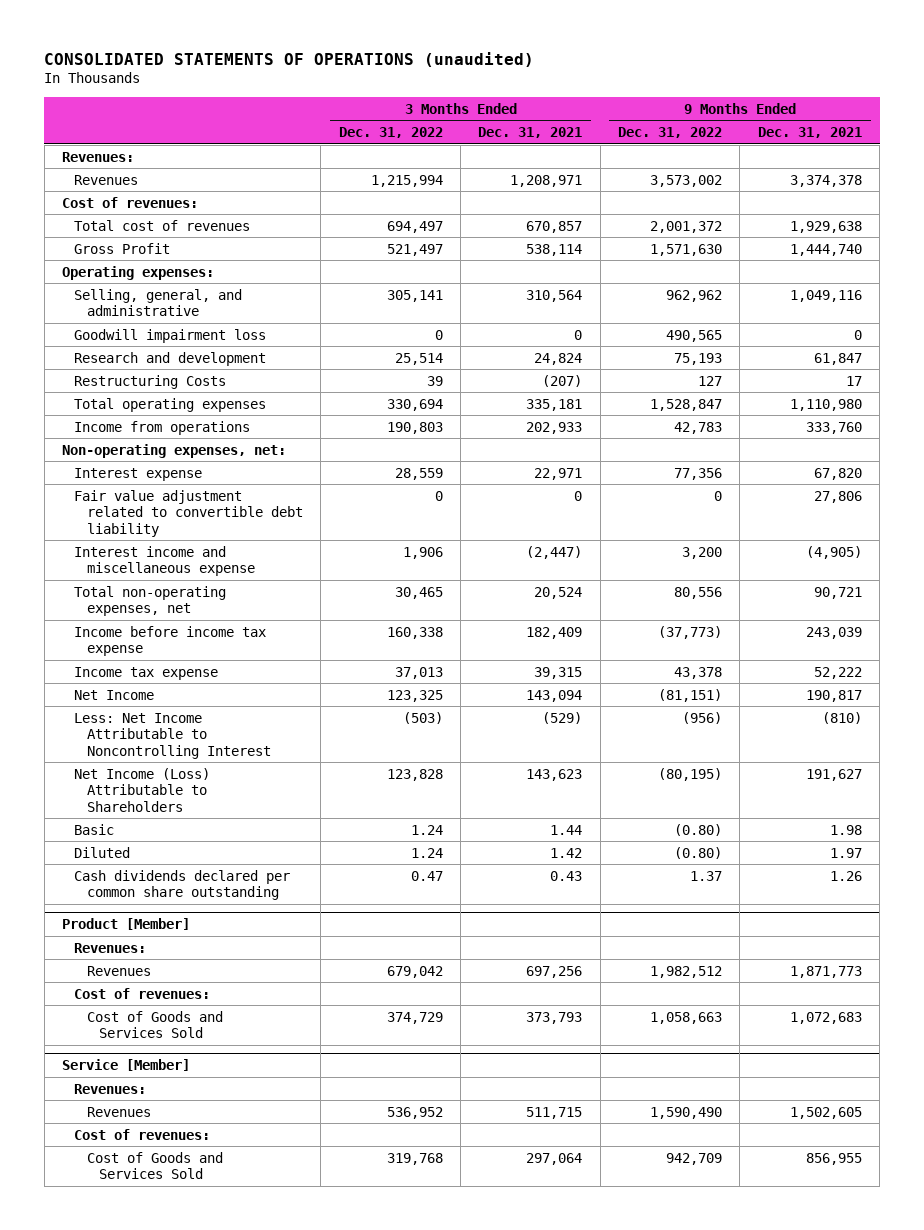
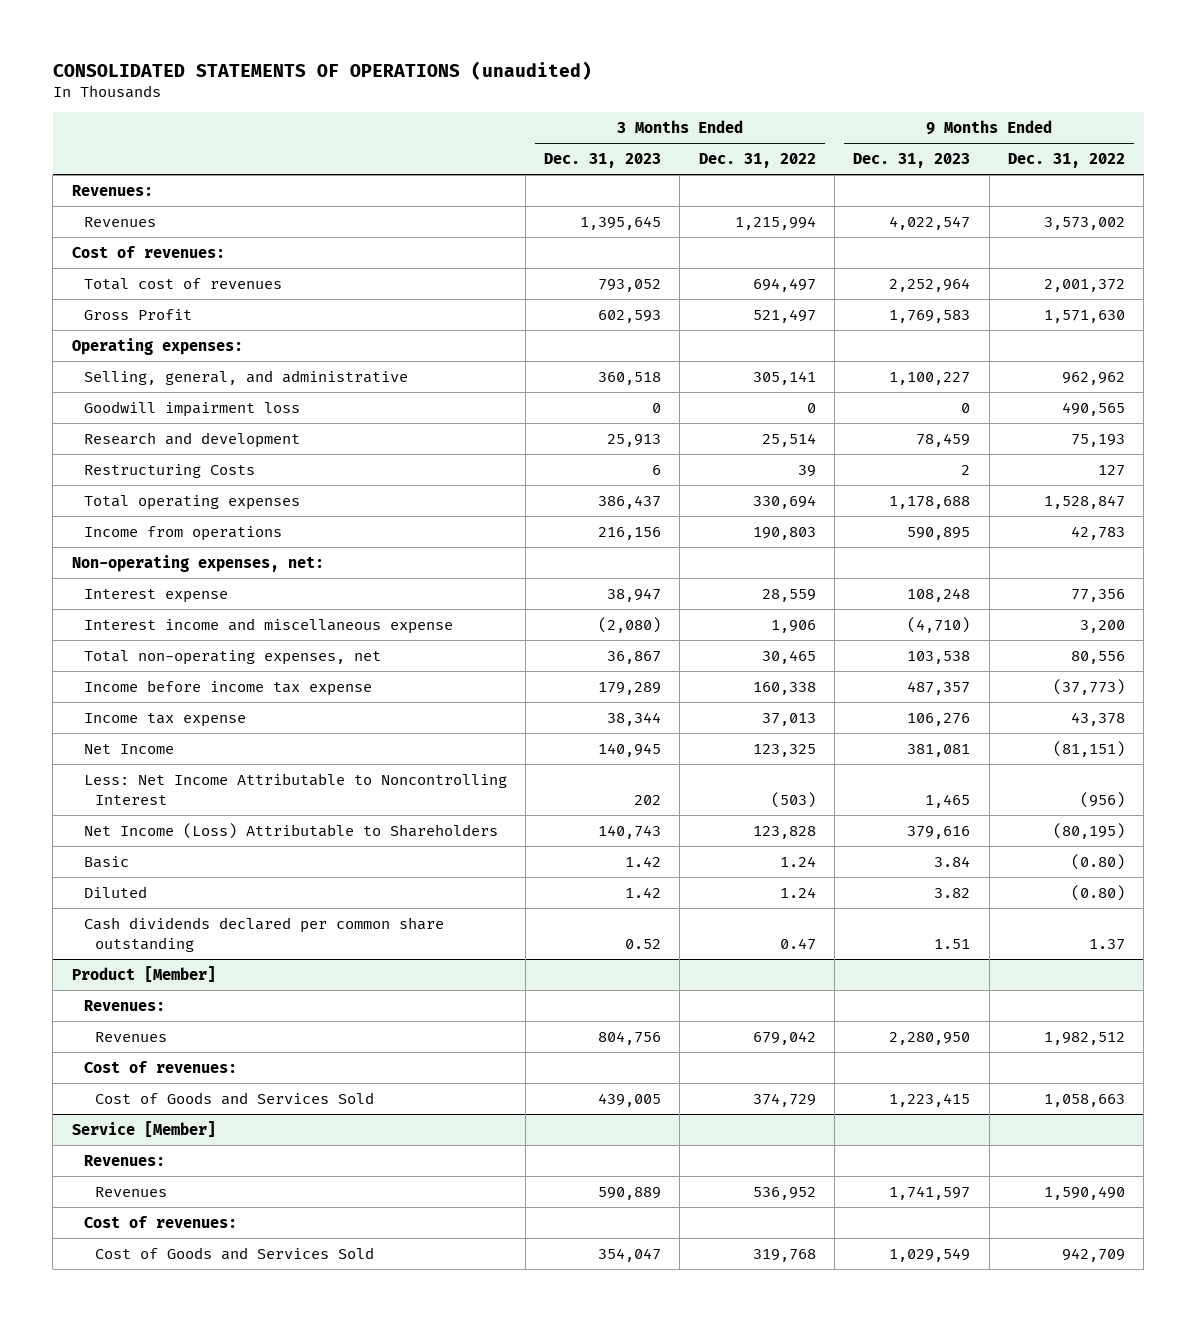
[478,126,583,138] Dec. 31, 2021 -> none
[757,126,862,138] Dec. 31, 2021 -> none
none -> [544,152,662,168] Dec. 31, 2023
none -> [853,152,971,168] Dec. 31, 2023
[74,489,303,537] Fair value adjustment related to convertible debt liability -> none

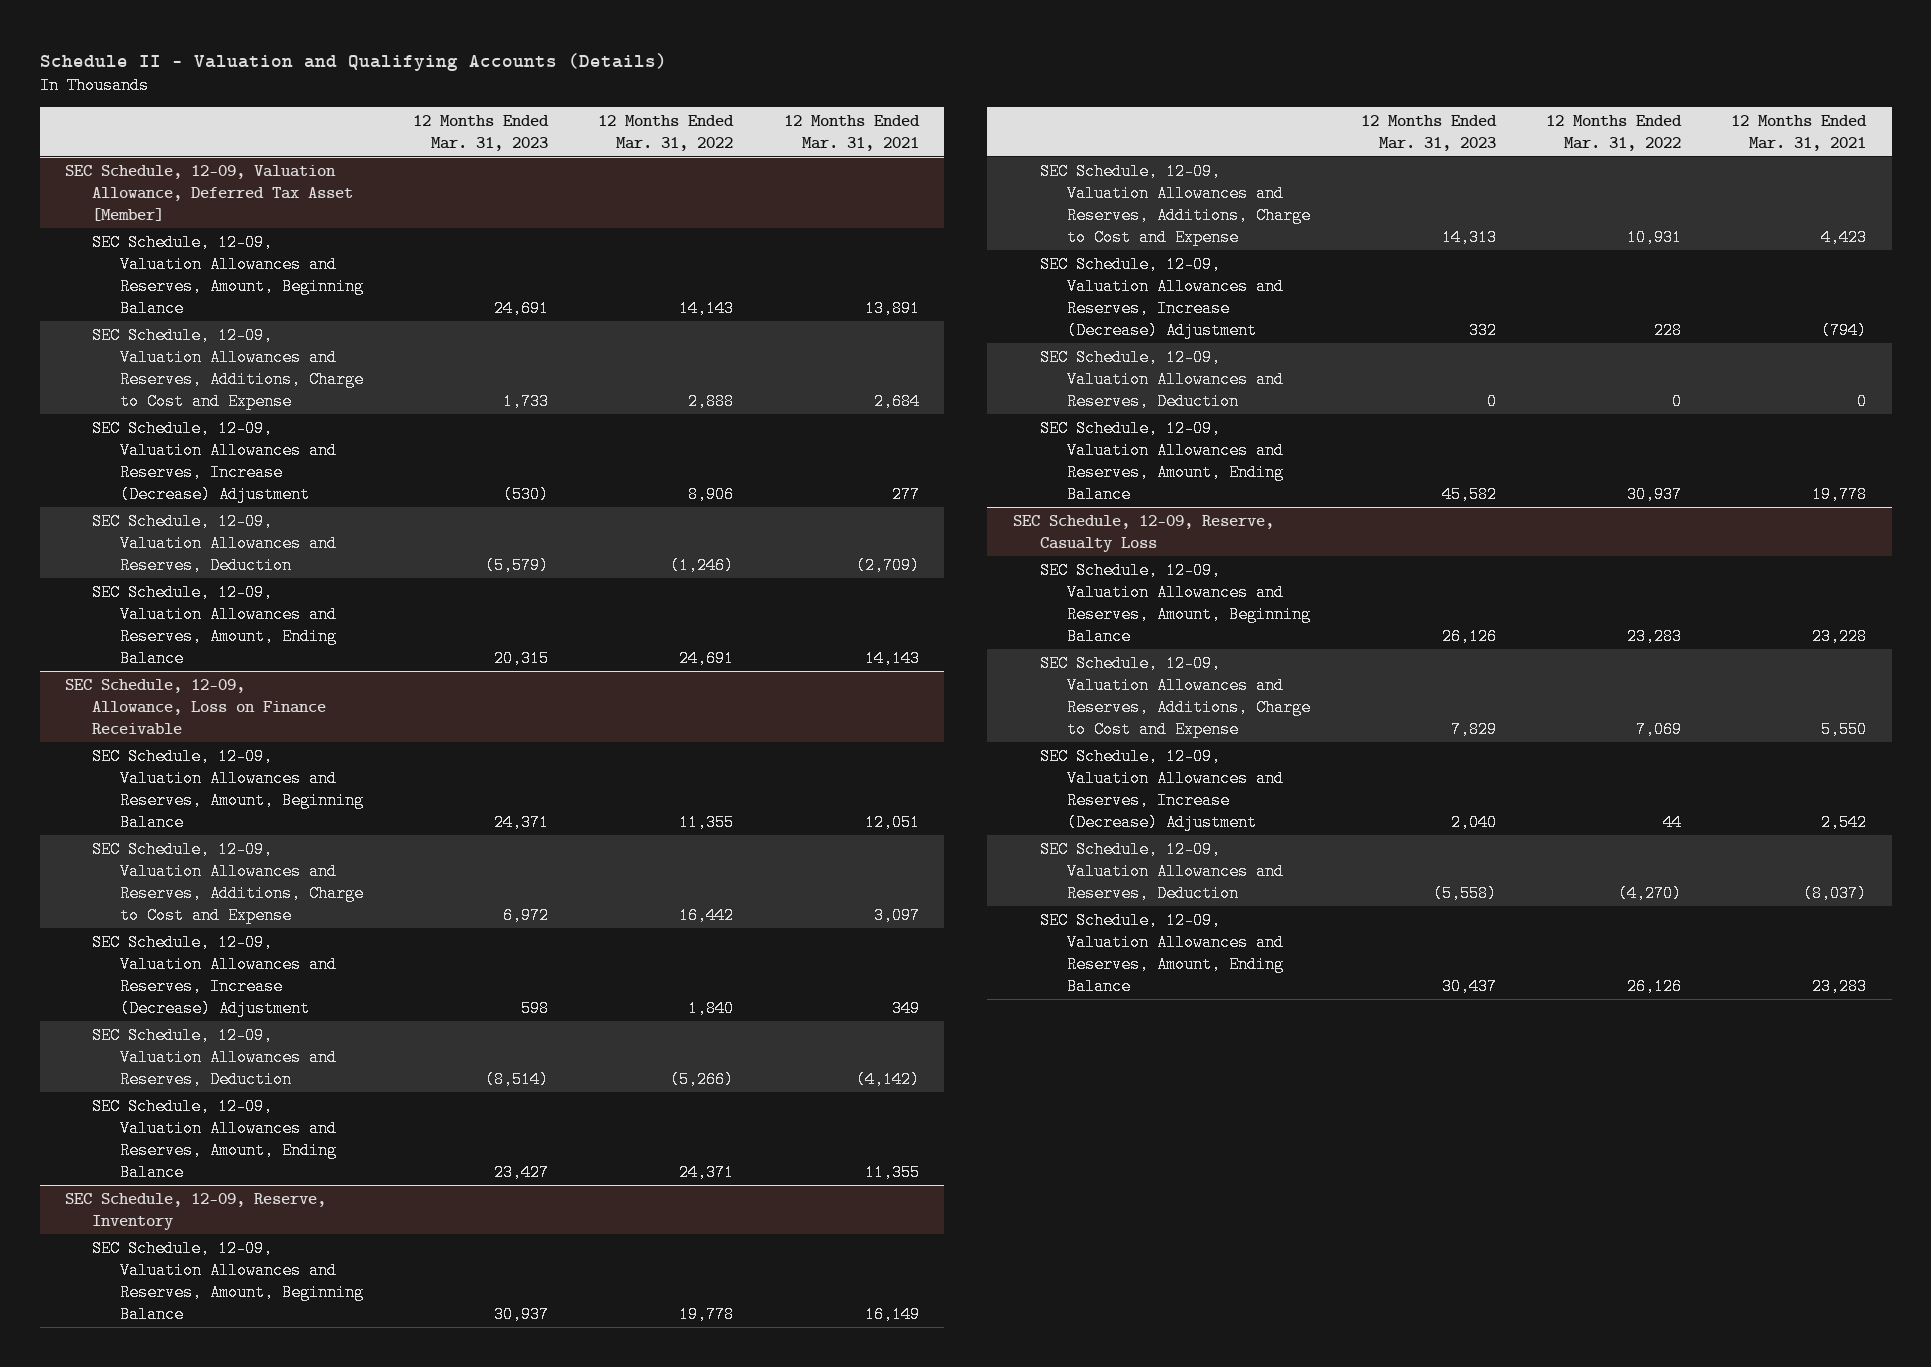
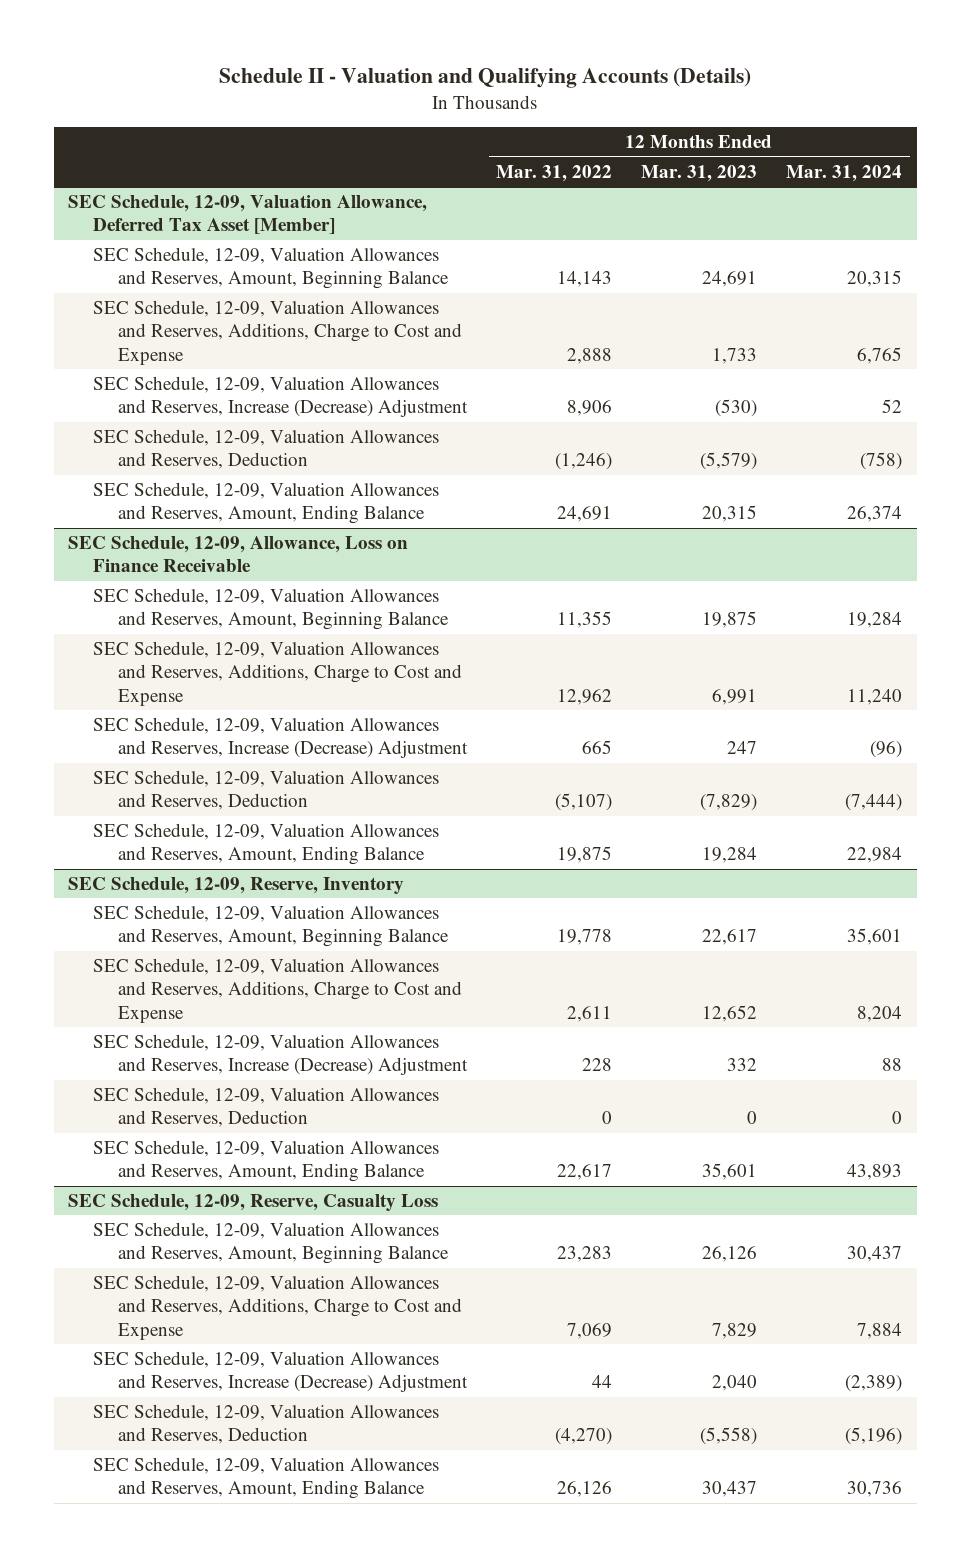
[783,114,920,151] 12 Months Ended Mar. 31, 2021 -> none
none -> [786,164,903,182] Mar. 31, 2024
[494,813,550,831] 24,371 -> [702,611,758,629] 19,875
[503,906,550,924] 6,972 -> [712,688,758,705] 6,991
[679,906,735,924] 16,442 -> [557,688,613,705] 12,962
[521,999,550,1017] 598 -> [727,741,758,755] 247
[688,999,735,1017] 1,840 -> [582,740,613,755] 665
[485,1070,550,1088] (8,514) -> [700,794,758,812] (7,829)
[670,1070,735,1088] (5,266) -> [555,793,613,812] (5,107)
[494,1163,550,1181] 23,427 -> [702,847,758,864] 19,284
[679,1163,735,1181] 24,371 -> [557,846,613,864] 19,875
[494,1305,550,1323] 30,937 -> [702,929,758,946] 22,617
[1441,228,1497,246] 14,313 -> [702,1004,758,1022] 12,652
[1627,228,1683,246] 10,931 -> [567,1005,613,1022] 2,611
[1441,485,1497,503] 45,582 -> [702,1163,758,1181] 35,601
[1627,485,1683,503] 30,937 -> [557,1164,613,1181] 22,617

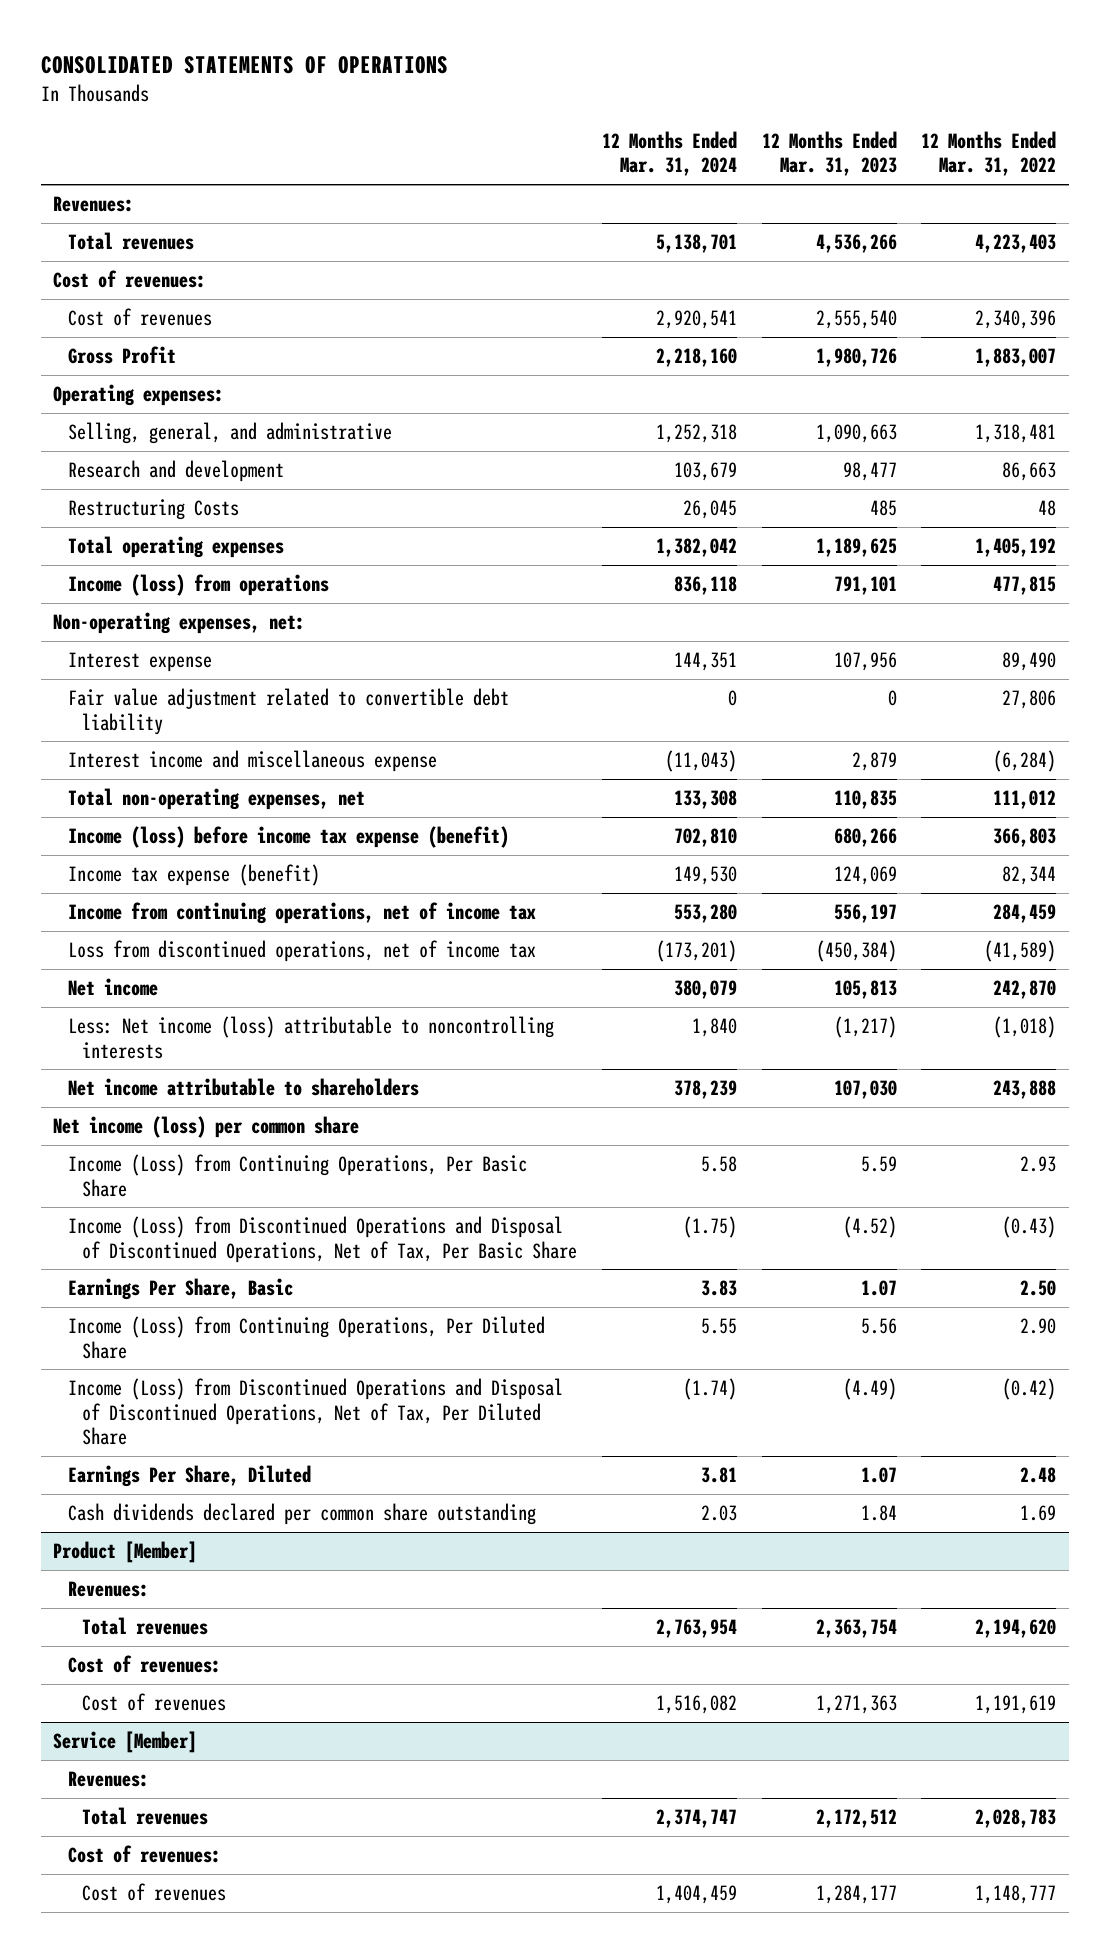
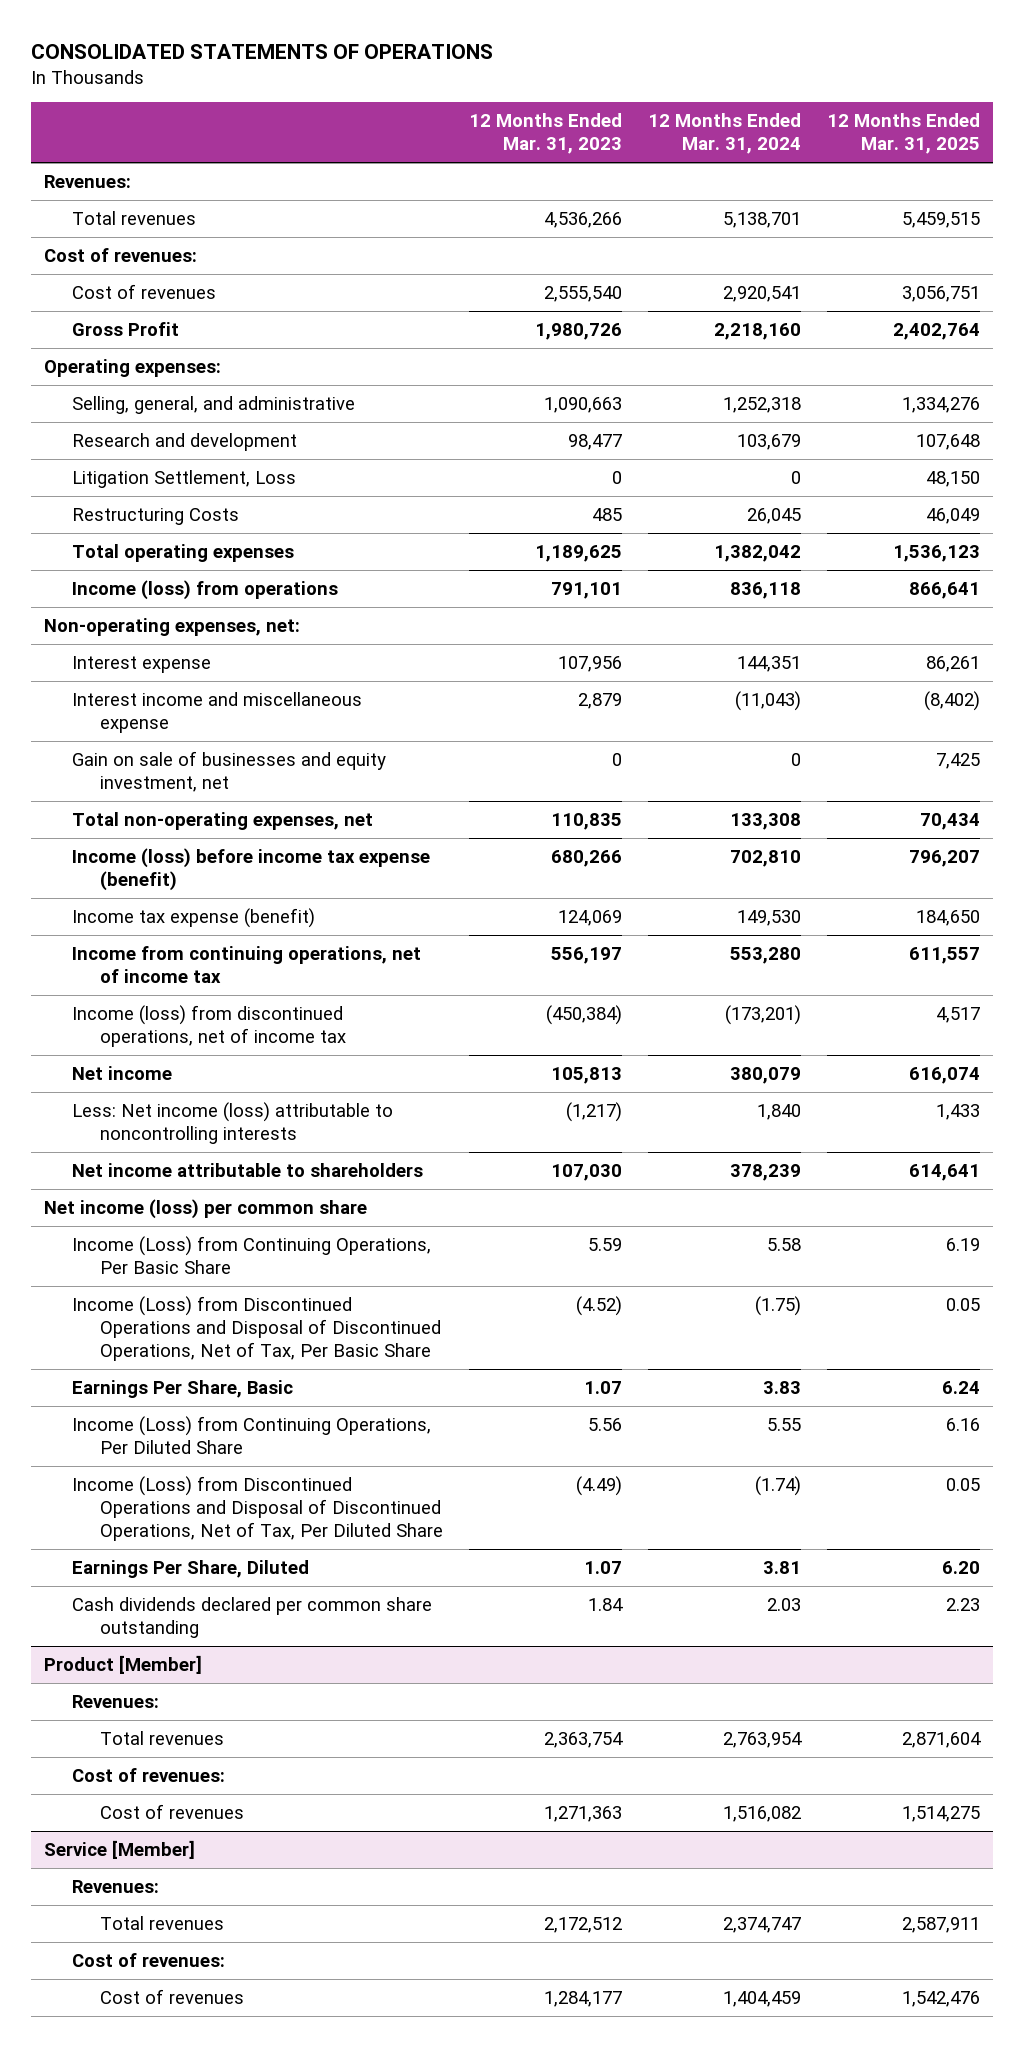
[921,131,1057,177] 12 Months Ended Mar. 31, 2022 -> none
none -> [827,113,981,154] 12 Months Ended Mar. 31, 2025
none -> [71,470,296,489] Litigation Settlement, Loss
[67,688,509,735] Fair value adjustment related to convertible debt liability -> none
none -> [71,751,386,792] Gain on sale of businesses and equity investment, net
[67,940,536,963] Loss from discontinued operations, net of income tax -> [71,1005,346,1047] Income (loss) from discontinued operations, net of income tax

